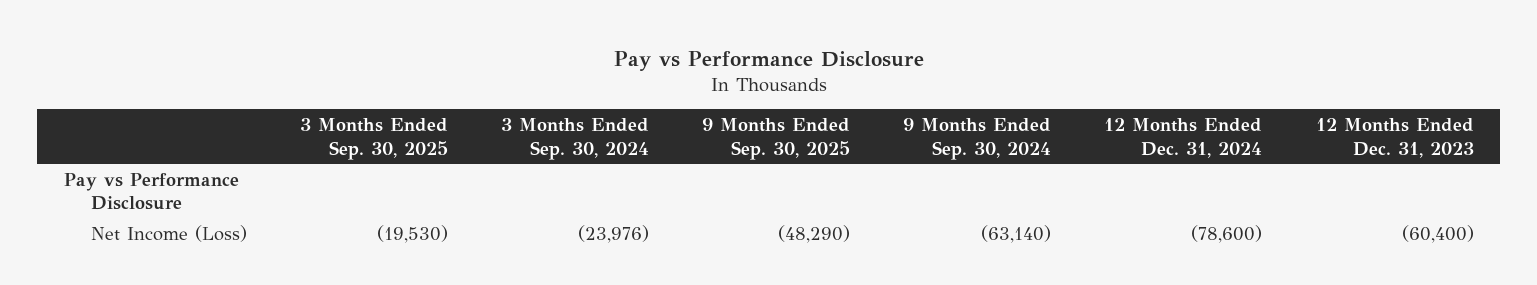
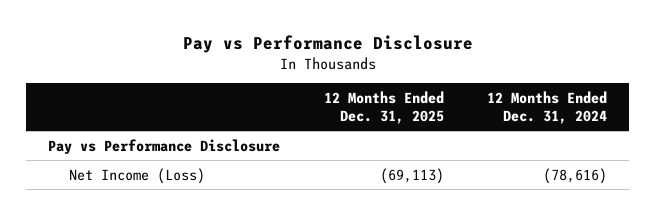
[300,117,449,160] 3 Months Ended Sep. 30, 2025 -> none
[501,117,650,160] 3 Months Ended Sep. 30, 2024 -> none
[702,117,851,160] 9 Months Ended Sep. 30, 2025 -> none
[903,117,1052,160] 9 Months Ended Sep. 30, 2024 -> none
[1315,117,1474,158] 12 Months Ended Dec. 31, 2023 -> none
none -> [323,91,444,124] 12 Months Ended Dec. 31, 2025
[1191,224,1263,243] (78,600) -> [543,167,608,184] (78,616)

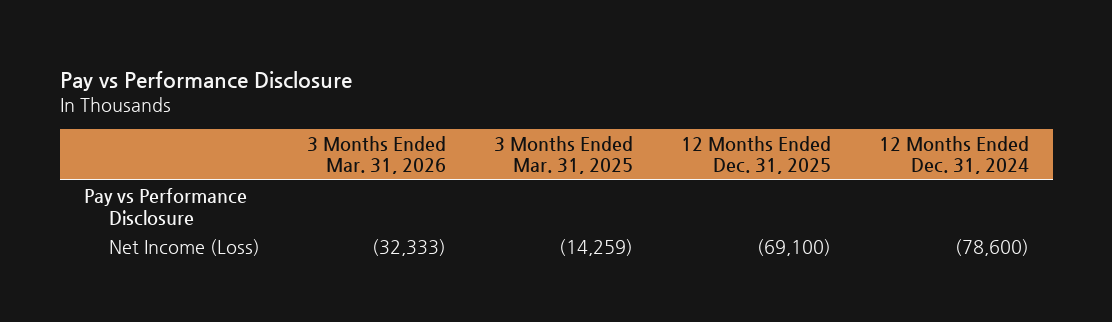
none -> [307,135,447,175] 3 Months Ended Mar. 31, 2026
none -> [494,135,634,175] 3 Months Ended Mar. 31, 2025
[379,167,444,184] (69,113) -> [756,239,831,257] (69,100)
[543,167,608,184] (78,616) -> [954,239,1029,257] (78,600)

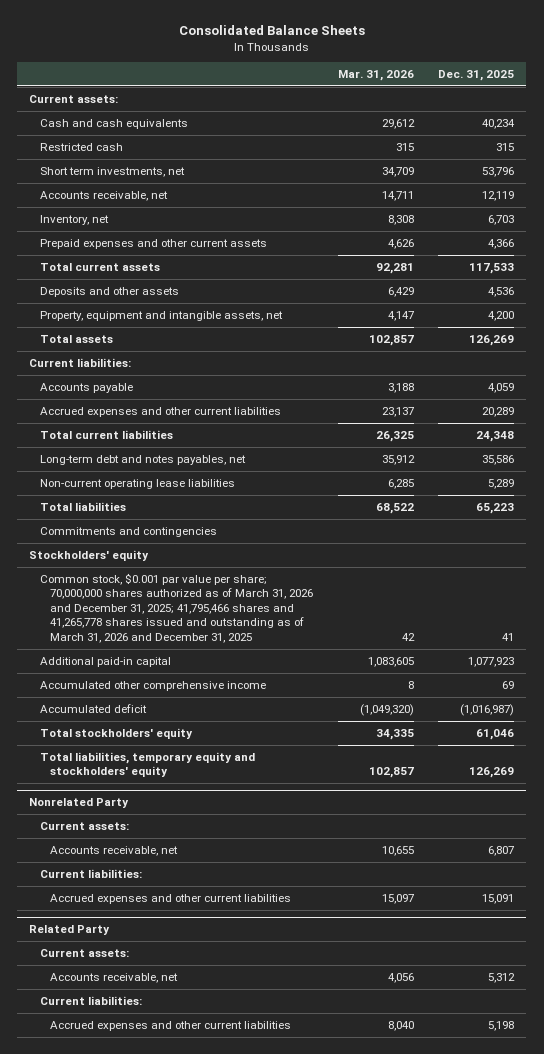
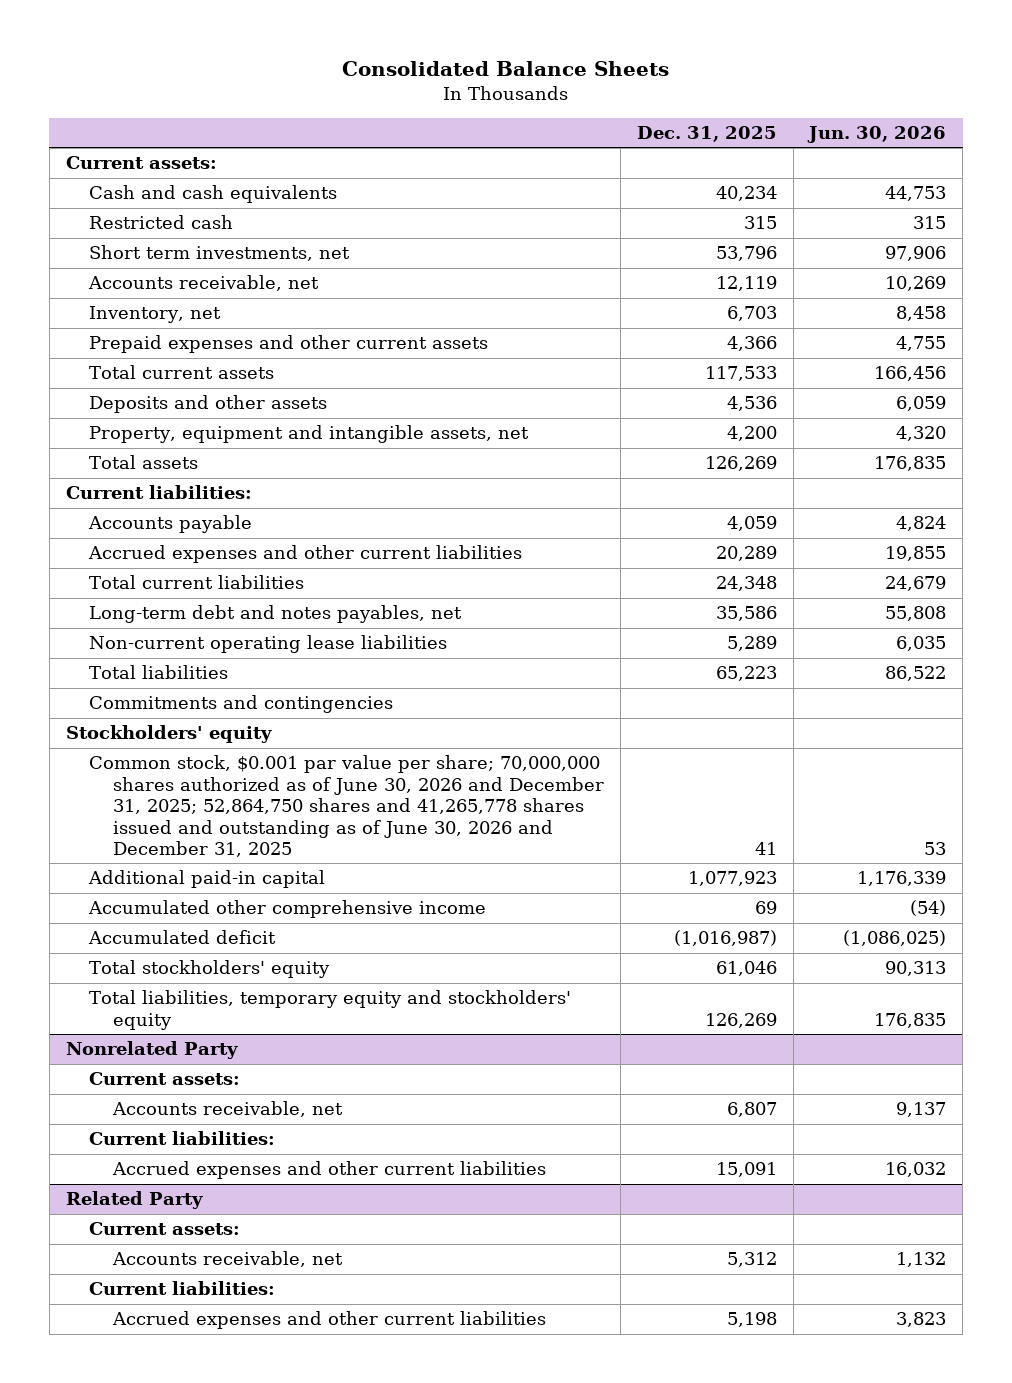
[337,69,414,81] Mar. 31, 2026 -> none
none -> [807,125,947,143] Jun. 30, 2026
[39,572,314,643] Common stock, $0.001 par value per share; 70,000,000 shares authorized as of March 31, 2026 and December 31, 2025; 41,795,466 shares and 41,265,778 shares issued and outstanding as of March 31, 2026 and December 31, 2025 -> [89,755,604,858] Common stock, $0.001 par value per share; 70,000,000 shares authorized as of June 30, 2026 and December 31, 2025; 52,864,750 shares and 41,265,778 shares issued and outstanding as of June 30, 2026 and December 31, 2025

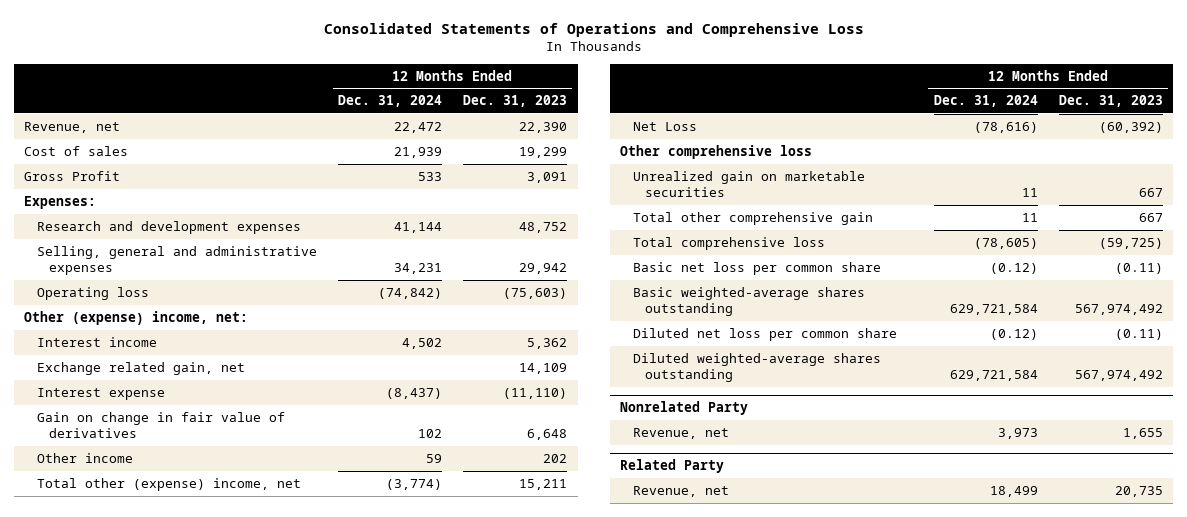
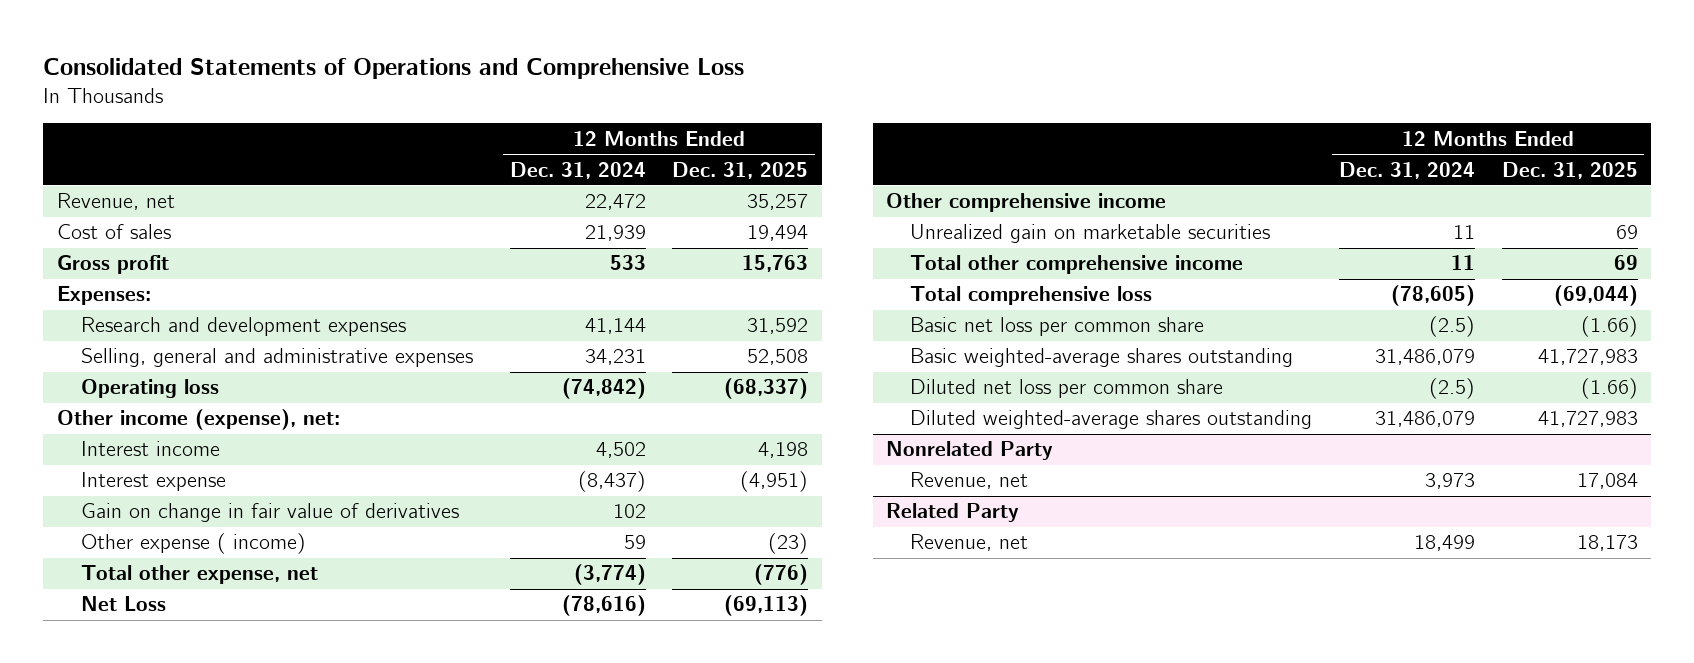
[462,95,567,108] Dec. 31, 2023 -> none
none -> [672,161,809,179] Dec. 31, 2025
[24,170,121,181] Gross Profit -> [56,255,169,275] Gross profit
[24,310,249,325] Other (expense) income, net: -> [56,409,340,431] Other income (expense), net:
[36,361,245,375] Exchange related gain, net -> none
[36,452,133,463] Other income -> [81,533,307,555] Other expense ( income)
[36,477,301,491] Total other (expense) income, net -> [81,565,319,585] Total other expense, net
[620,144,813,159] Other comprehensive loss -> [886,193,1167,213] Other comprehensive income
[632,211,873,225] Total other comprehensive gain -> [910,255,1244,275] Total other comprehensive income
[989,262,1038,274] (0.12) -> [1429,316,1476,338] (2.5)
[949,304,1038,316] 629,721,584 -> [1375,349,1476,366] 31,486,079
[989,328,1038,340] (0.12) -> [1429,378,1476,400] (2.5)
[949,370,1038,382] 629,721,584 -> [1375,411,1476,428] 31,486,079

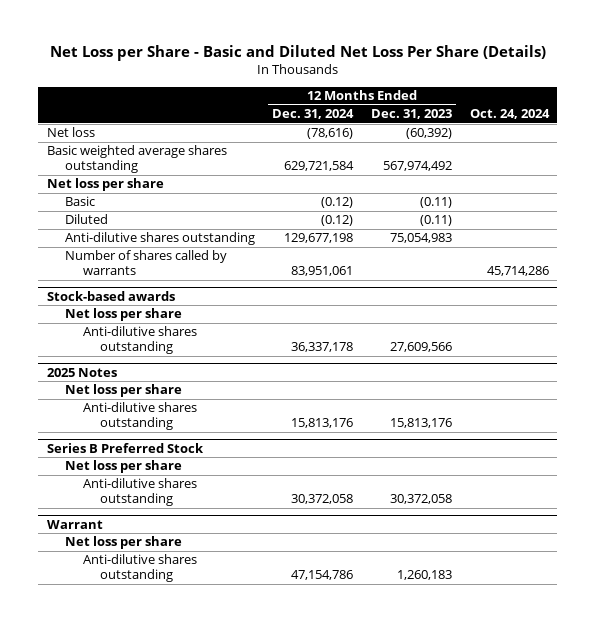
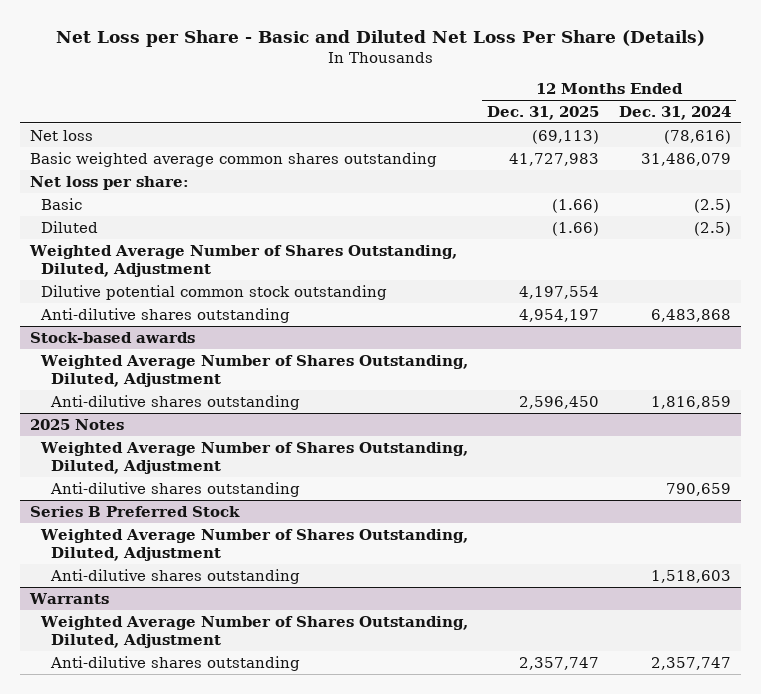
[370,109,452,120] Dec. 31, 2023 -> none
[469,109,550,120] Oct. 24, 2024 -> none
none -> [487,105,600,120] Dec. 31, 2025
[64,250,227,275] Number of shares called by warrants -> none
[46,145,227,173] Basic weighted average shares outstanding -> [29,151,437,167] Basic weighted average common shares outstanding
[284,160,355,171] 629,721,584 -> [641,152,732,166] 31,486,079
[46,178,164,192] Net loss per share -> [29,175,189,190] Net loss per share:
[321,197,354,209] (0.12) -> [694,198,732,213] (2.5)
[321,215,354,227] (0.12) -> [694,221,732,236] (2.5)
none -> [28,244,457,277] Weighted Average Number of Shares Outstanding, Diluted, Adjustment
none -> [40,284,387,300] Dilutive potential common stock outstanding
[284,233,354,244] 129,677,198 -> [651,308,732,322] 6,483,868
[64,308,182,322] Net loss per share -> none
none -> [39,354,468,387] Weighted Average Number of Shares Outstanding, Diluted, Adjustment
[291,341,354,352] 36,337,178 -> [651,395,732,409] 1,816,859
[64,384,182,398] Net loss per share -> none
none -> [39,441,468,474] Weighted Average Number of Shares Outstanding, Diluted, Adjustment
[291,417,354,428] 15,813,176 -> [666,482,732,496] 790,659
[64,460,182,474] Net loss per share -> none
[64,536,182,550] Net loss per share -> none
none -> [39,528,468,561] Weighted Average Number of Shares Outstanding, Diluted, Adjustment
[291,493,354,504] 30,372,058 -> [651,569,732,583] 1,518,603
[46,519,103,529] Warrant -> [28,592,109,604] Warrants
none -> [39,615,468,648] Weighted Average Number of Shares Outstanding, Diluted, Adjustment
[291,569,354,580] 47,154,786 -> [651,656,732,670] 2,357,747

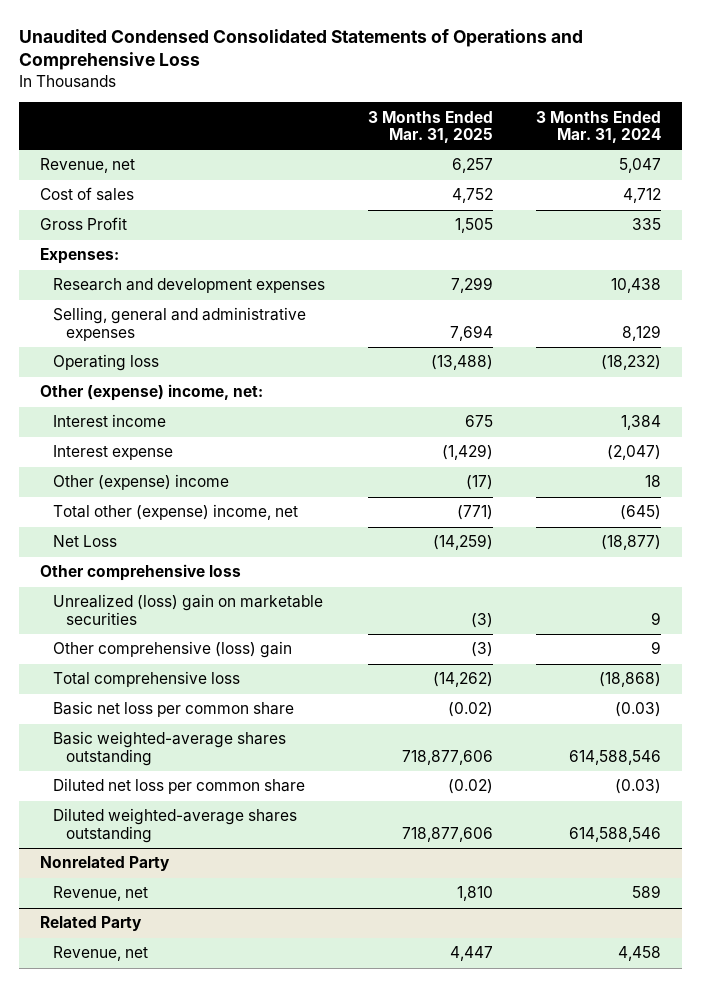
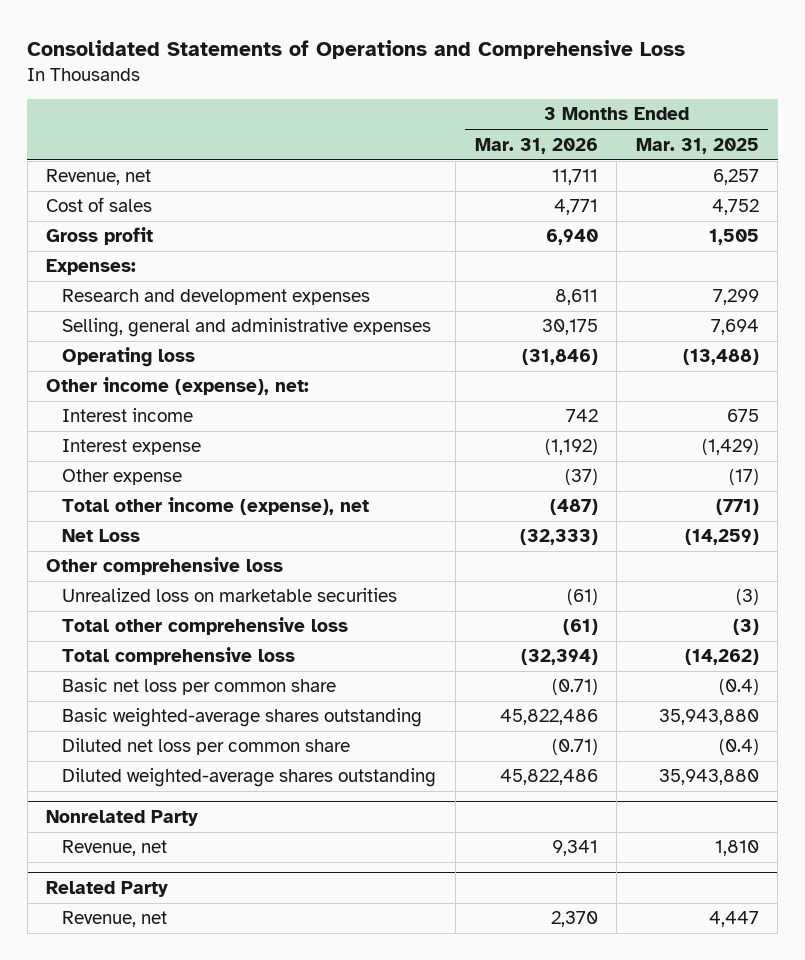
[18,28,583,71] Unaudited Condensed Consolidated Statements of Operations and Comprehensive Loss -> [27,39,686,59] Consolidated Statements of Operations and Comprehensive Loss
[536,110,662,144] 3 Months Ended Mar. 31, 2024 -> none
none -> [474,137,598,154] Mar. 31, 2026
[40,217,128,231] Gross Profit -> [46,227,154,246] Gross profit
[40,384,264,402] Other (expense) income, net: -> [46,377,310,396] Other income (expense), net:
[53,474,230,491] Other (expense) income -> [62,469,183,486] Other expense
[53,504,299,521] Total other (expense) income, net -> [62,497,370,516] Total other income (expense), net
[53,594,324,625] Unrealized (loss) gain on marketable securities -> [62,588,398,603] Unrealized loss on marketable securities
[53,641,293,659] Other comprehensive (loss) gain -> [62,617,349,636] Total other comprehensive loss
[448,702,494,718] (0.02) -> [718,679,759,696] (0.4)
[402,749,494,765] 718,877,606 -> [658,709,759,726] 35,943,880
[448,779,494,795] (0.02) -> [718,739,759,756] (0.4)
[402,826,494,842] 718,877,606 -> [658,769,759,786] 35,943,880

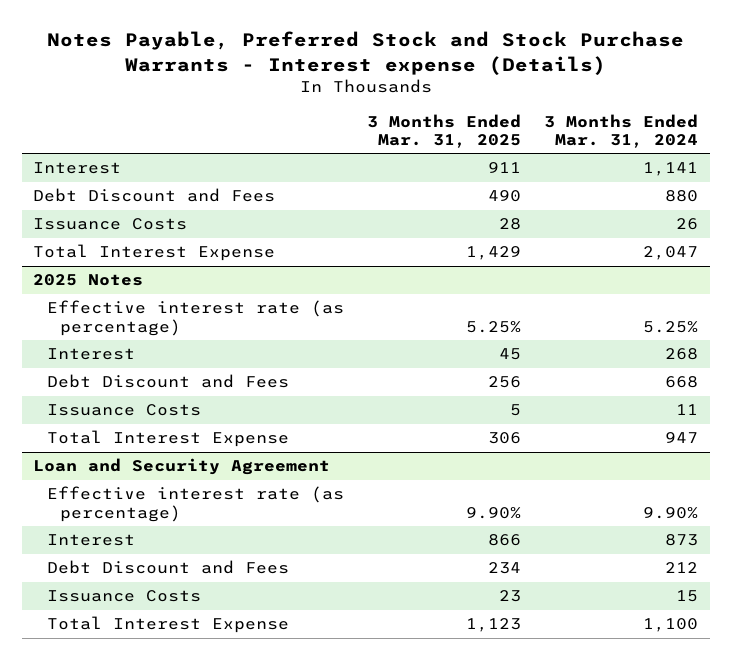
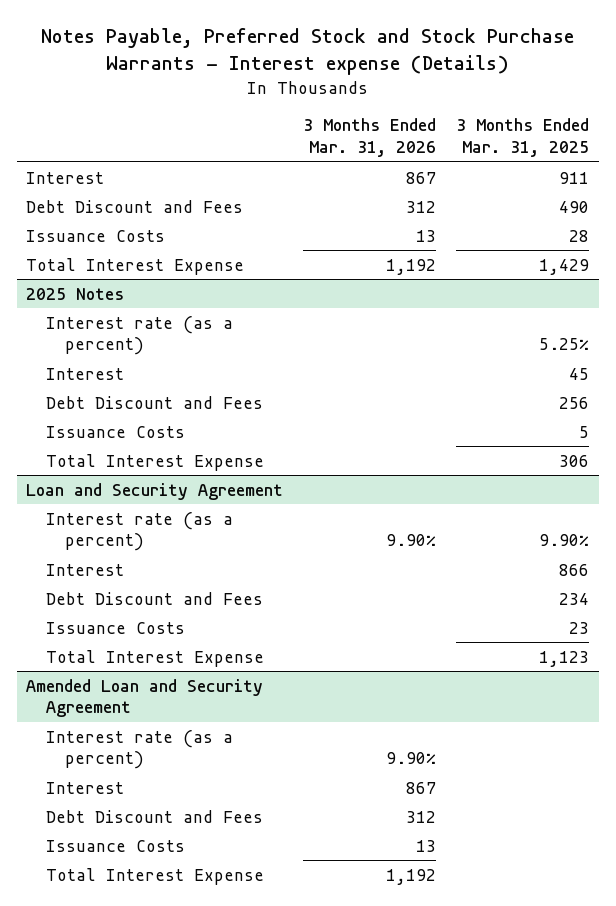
[544,113,699,149] 3 Months Ended Mar. 31, 2024 -> none
none -> [303,118,437,158] 3 Months Ended Mar. 31, 2026
[46,300,344,336] Effective interest rate (as percentage) -> [45,315,233,356] Interest rate (as a percent)
[46,486,344,522] Effective interest rate (as percentage) -> [45,511,233,552] Interest rate (as a percent)
none -> [26,678,264,718] Amended Loan and Security Agreement
none -> [45,729,233,770] Interest rate (as a percent)
none -> [45,781,124,794] Interest
none -> [45,809,263,823] Debt Discount and Fees
none -> [45,839,185,852] Issuance Costs
none -> [45,867,264,885] Total Interest Expense

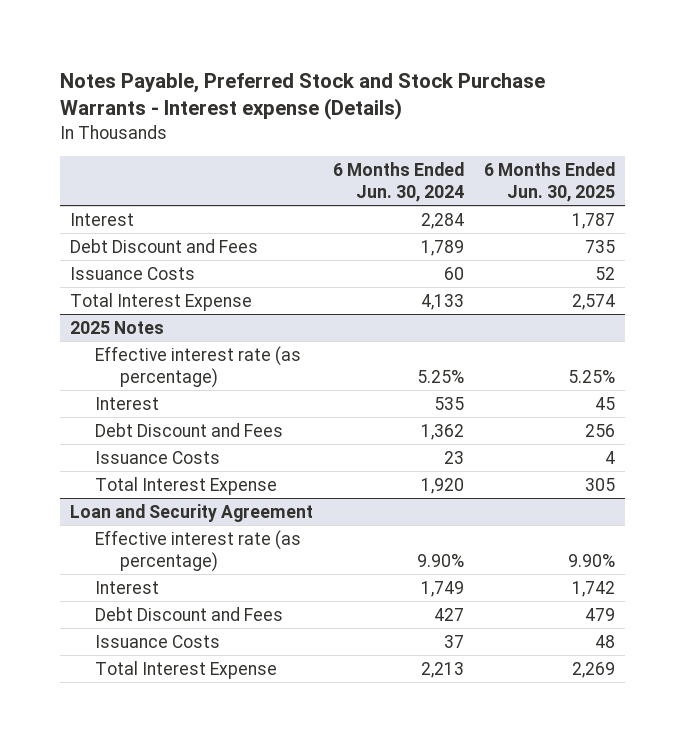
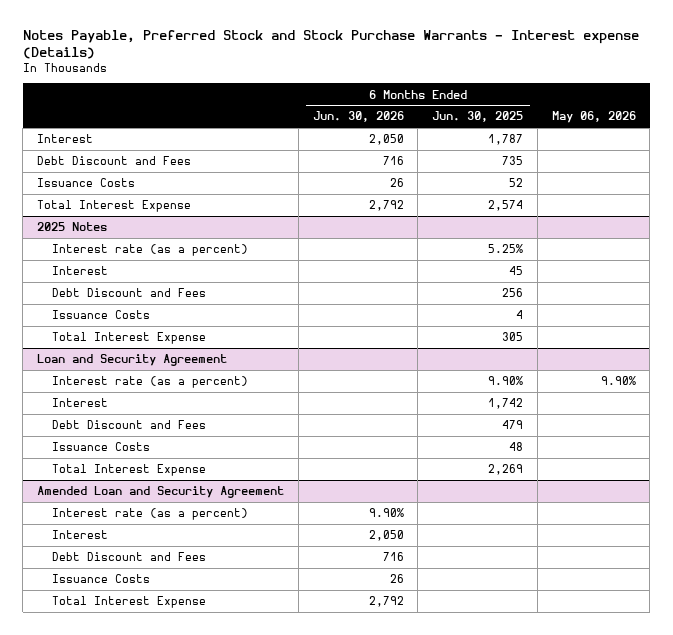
[332,161,464,203] 6 Months Ended Jun. 30, 2024 -> none
none -> [312,111,404,123] Jun. 30, 2026
none -> [551,111,636,124] May 06, 2026
[94,345,301,389] Effective interest rate (as percentage) -> [51,244,248,257] Interest rate (as a percent)
[94,529,301,573] Effective interest rate (as percentage) -> [51,376,248,389] Interest rate (as a percent)
none -> [37,486,285,499] Amended Loan and Security Agreement
none -> [51,508,248,521] Interest rate (as a percent)
none -> [51,530,108,540] Interest
none -> [51,552,206,562] Debt Discount and Fees
none -> [51,574,150,584] Issuance Costs
none -> [51,596,206,609] Total Interest Expense

